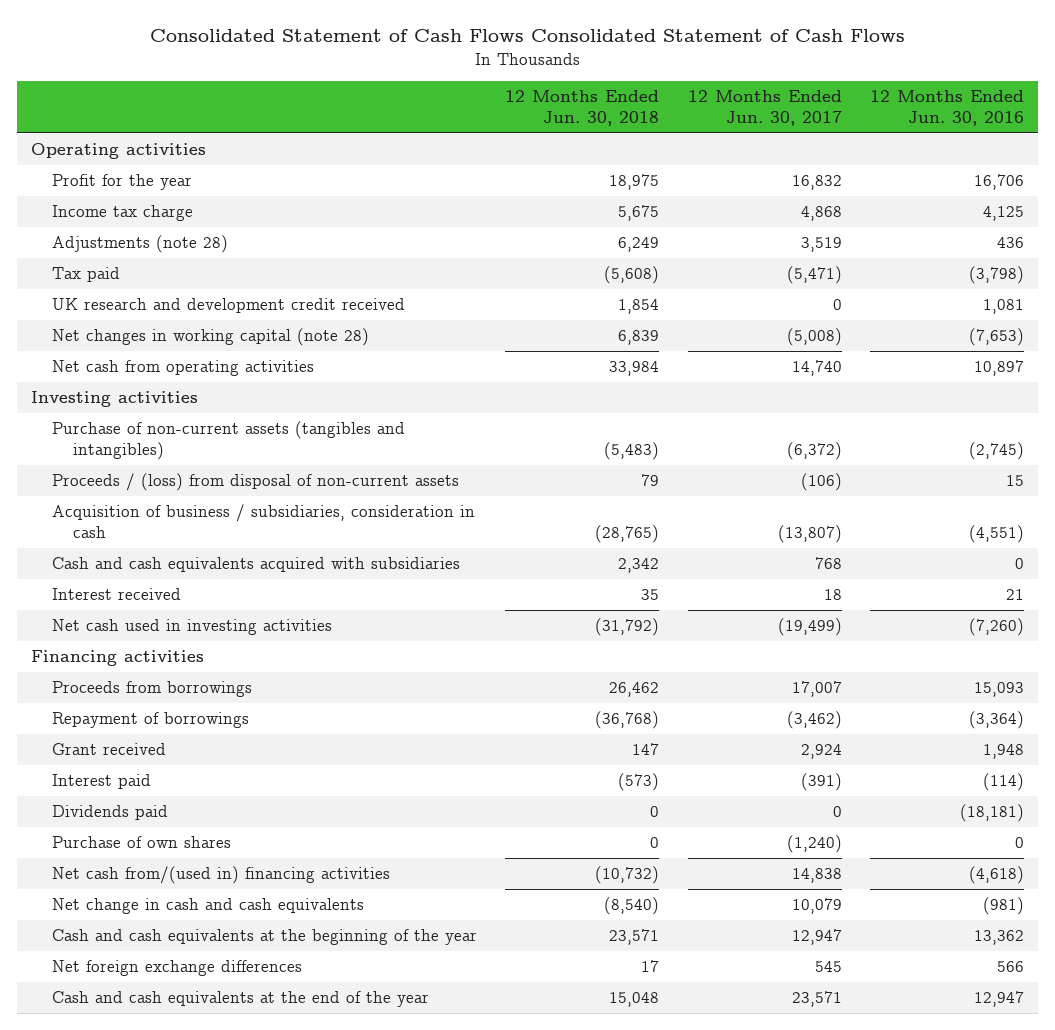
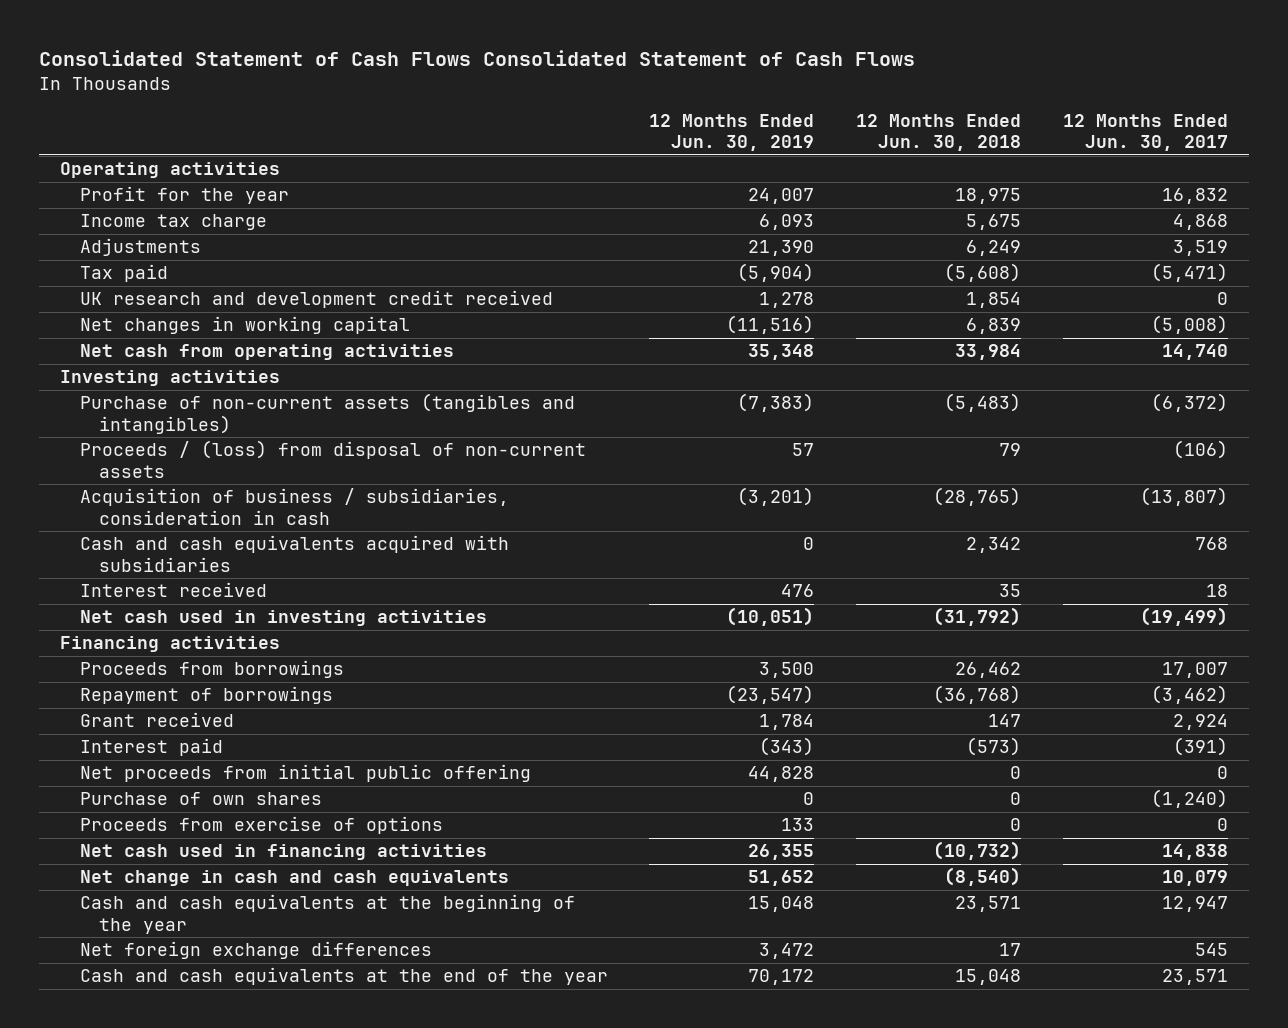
[869,89,1024,126] 12 Months Ended Jun. 30, 2016 -> none
none -> [649,113,815,152] 12 Months Ended Jun. 30, 2019
[52,235,229,254] Adjustments (note 28) -> [79,238,201,257] Adjustments
[52,328,370,347] Net changes in working capital (note 28) -> [79,316,410,335] Net changes in working capital
[52,805,169,821] Dividends paid -> none
none -> [79,764,531,783] Net proceeds from initial public offering
none -> [79,816,443,835] Proceeds from exercise of options
[52,866,391,885] Net cash from/(used in) financing activities -> [79,844,487,861] Net cash used in financing activities

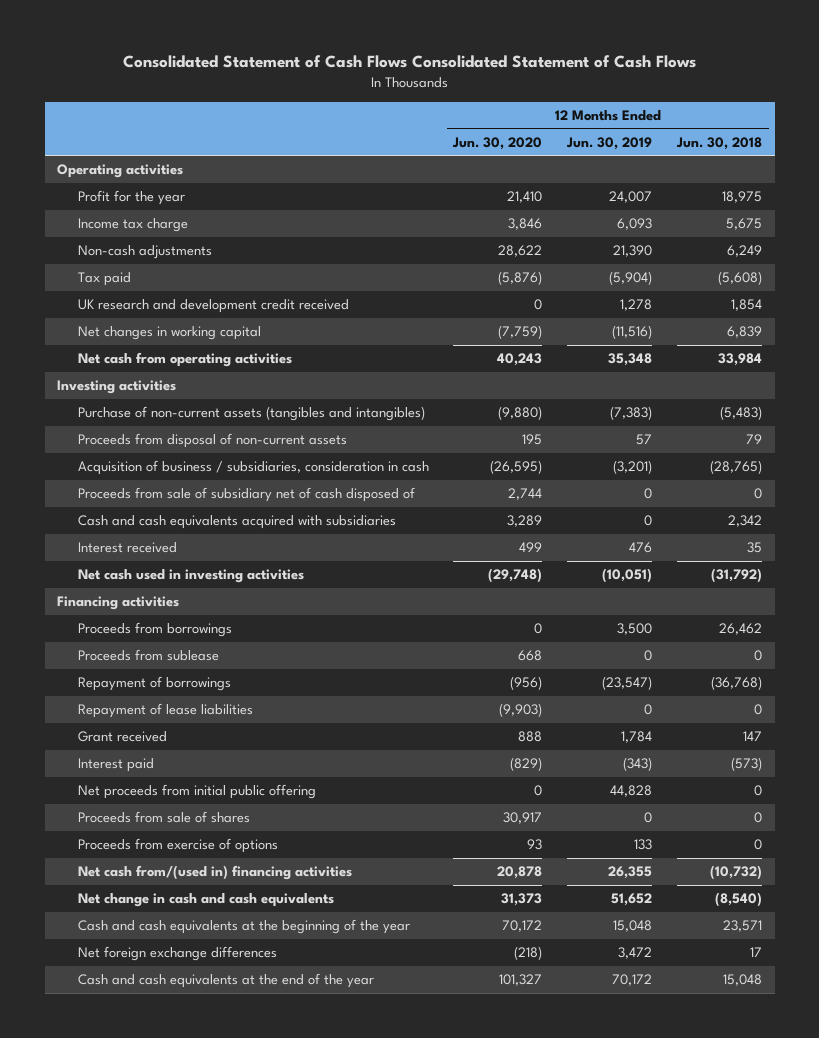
[1062,113,1228,152] 12 Months Ended Jun. 30, 2017 -> none
none -> [452,136,543,150] Jun. 30, 2020
[79,238,201,257] Adjustments -> [77,245,212,260] Non-cash adjustments
[79,440,586,478] Proceeds / (loss) from disposal of non-current assets -> [77,433,347,449] Proceeds from disposal of non-current assets
none -> [77,487,415,503] Proceeds from sale of subsidiary net of cash disposed of
none -> [77,649,219,662] Proceeds from sublease
none -> [77,703,253,719] Repayment of lease liabilities
[79,792,322,806] Purchase of own shares -> none
none -> [77,811,250,824] Proceeds from sale of shares
[79,844,487,861] Net cash used in financing activities -> [77,865,352,881] Net cash from/(used in) financing activities

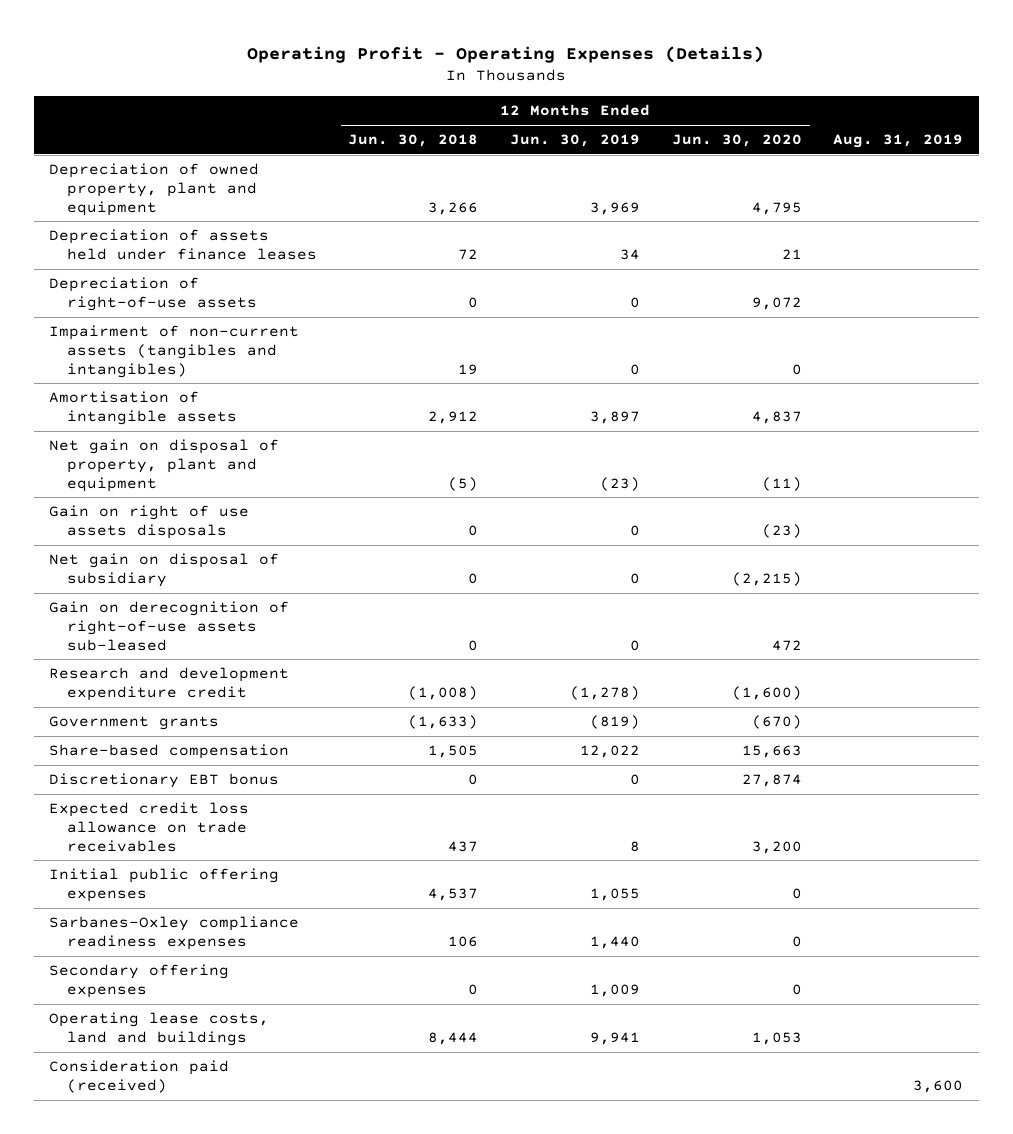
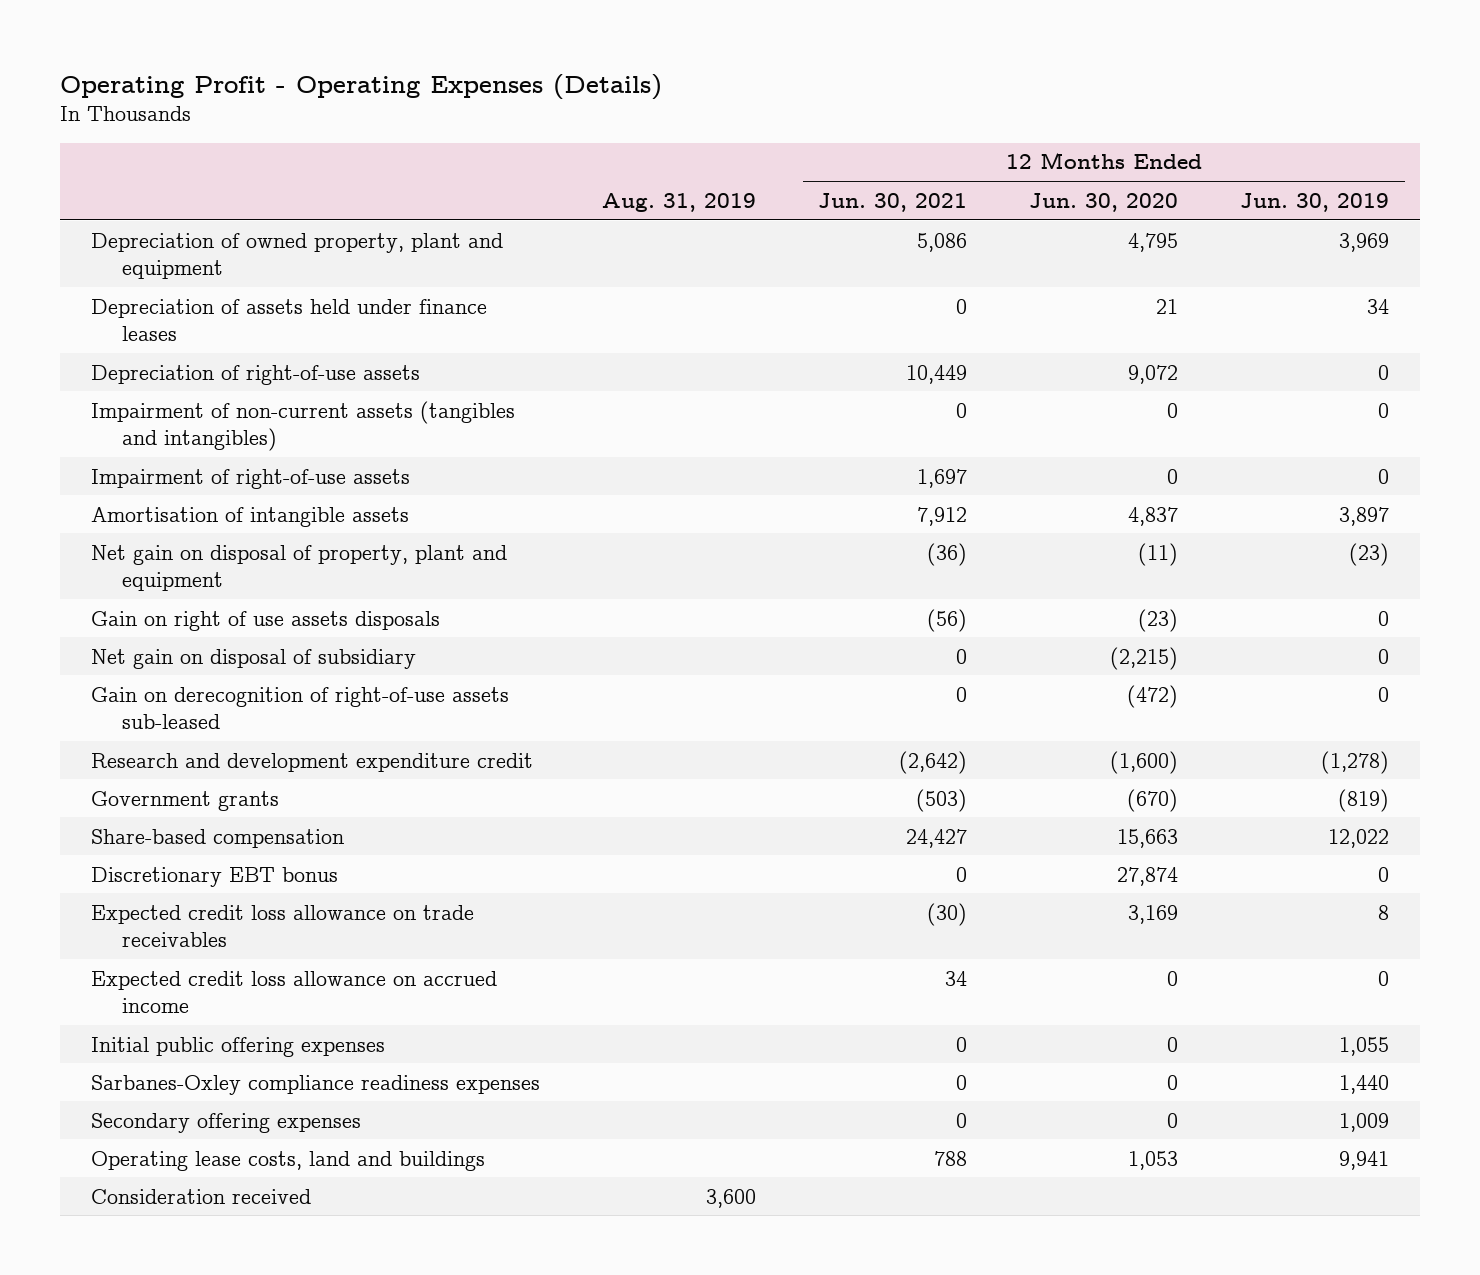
[348,134,479,148] Jun. 30, 2018 -> none
none -> [818,192,968,212] Jun. 30, 2021
none -> [90,468,410,489] Impairment of right-of-use assets
[771,639,802,651] 472 -> [1127,684,1179,708] (472)
[751,840,802,854] 3,200 -> [1128,904,1179,924] 3,169
none -> [90,970,497,1013] Expected credit loss allowance on accrued income
[49,1060,230,1093] Consideration paid (received) -> [90,1188,311,1204] Consideration received

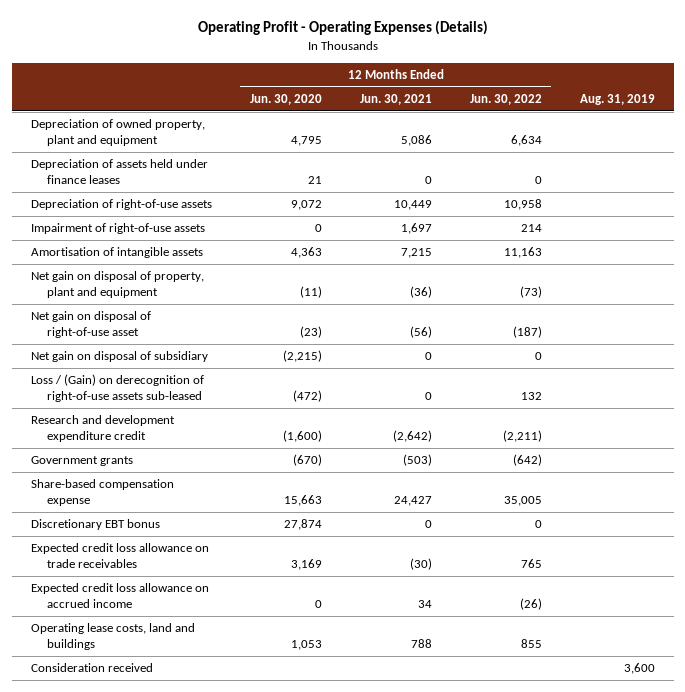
[1240,192,1390,212] Jun. 30, 2019 -> none
none -> [469,94,542,106] Jun. 30, 2022
[90,400,515,451] Impairment of non-current assets (tangibles and intangibles) -> none
[917,506,968,526] 7,912 -> [400,248,432,259] 7,215
[1128,506,1179,526] 4,837 -> [290,247,322,259] 4,363
[90,610,440,631] Gain on right of use assets disposals -> [30,311,151,339] Net gain on disposal of right-of-use asset
[90,686,509,729] Gain on derecognition of right-of-use assets sub-leased -> [30,374,204,403] Loss / (Gain) on derecognition of right-of-use assets sub-leased
[90,828,344,848] Share-based compensation -> [30,479,174,507] Share-based compensation expense
[90,1036,385,1057] Initial public offering expenses -> none
[90,1074,540,1095] Sarbanes-Oxley compliance readiness expenses -> none
[90,1112,361,1133] Secondary offering expenses -> none

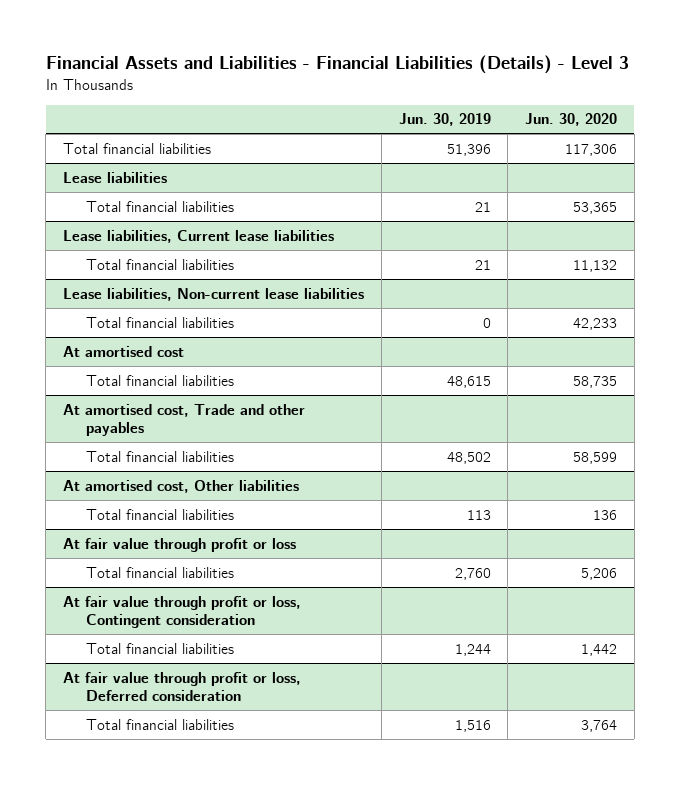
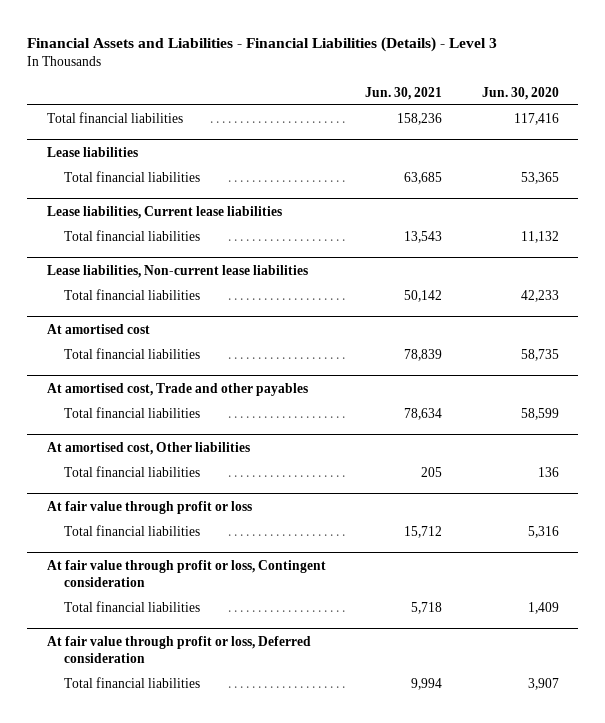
[398,113,491,127] Jun. 30, 2019 -> none
none -> [365,86,443,100] Jun. 30, 2021
[565,143,618,156] 117,306 -> [513,112,559,125] 117,416
[581,567,618,580] 5,206 -> [527,525,559,538] 5,316
[581,643,618,656] 1,442 -> [527,601,559,614] 1,409
[581,719,618,732] 3,764 -> [527,677,559,690] 3,907

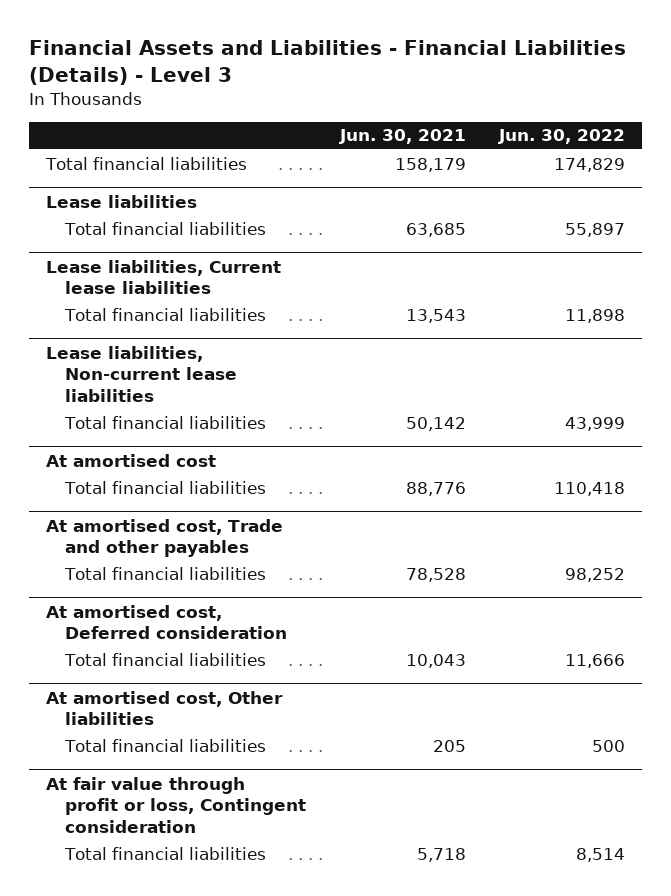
[481,86,559,100] Jun. 30, 2020 -> none
none -> [498,129,626,145] Jun. 30, 2022
[397,112,443,125] 158,236 -> [394,157,466,172] 158,179
[404,348,443,361] 78,839 -> [405,481,466,496] 88,776
[404,407,443,420] 78,634 -> [405,567,466,582] 78,528
none -> [45,604,288,640] At amortised cost, Deferred consideration
none -> [64,652,267,666] Total financial liabilities
[46,500,252,514] At fair value through profit or loss -> none
[64,524,201,536] Total financial liabilities -> none
[46,635,311,663] At fair value through profit or loss, Deferred consideration -> none
[64,676,201,688] Total financial liabilities -> none

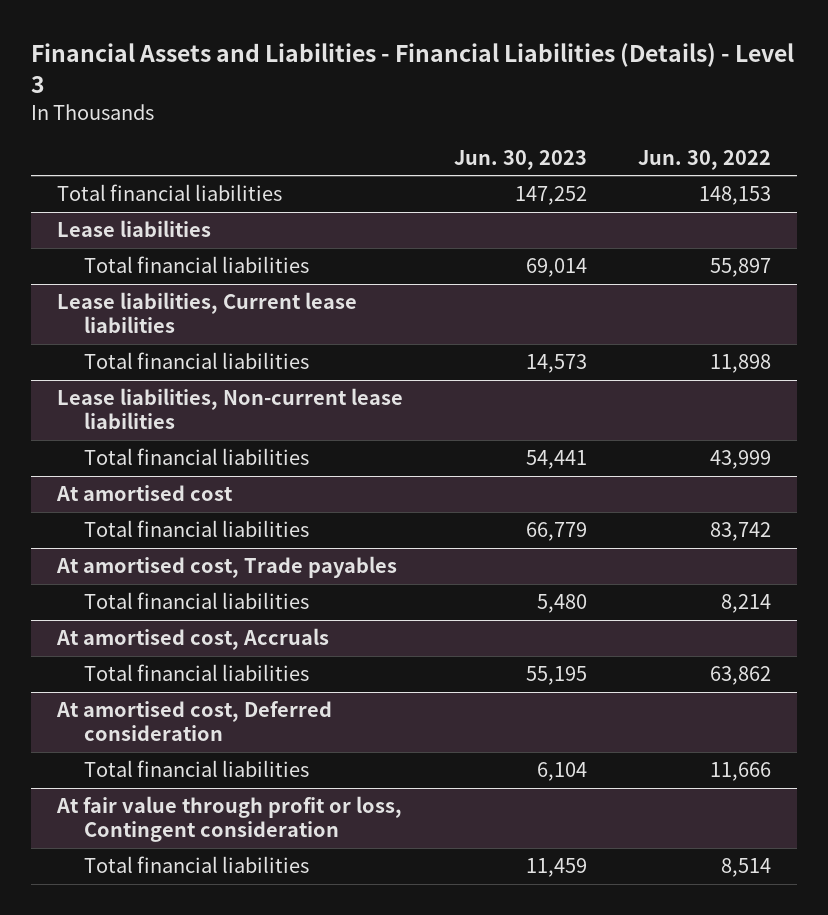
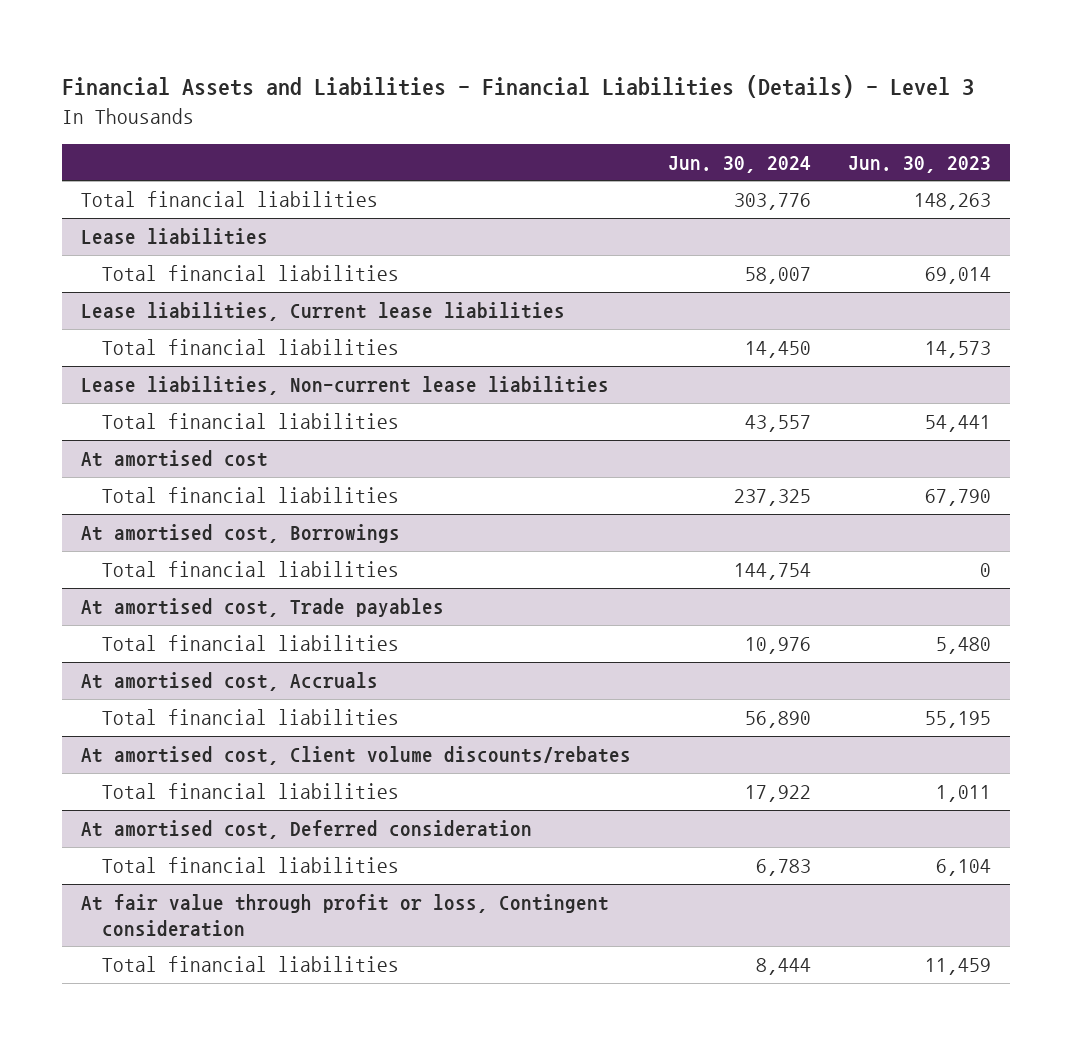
[638,149,772,170] Jun. 30, 2022 -> none
none -> [668,155,812,173] Jun. 30, 2024
[514,186,587,206] 147,252 -> [914,193,992,211] 148,263
[525,522,587,542] 66,779 -> [925,489,992,507] 67,790
none -> [80,524,400,544] At amortised cost, Borrowings
none -> [101,561,399,578] Total financial liabilities
none -> [80,746,631,766] At amortised cost, Client volume discounts/rebates
none -> [101,783,399,800] Total financial liabilities

